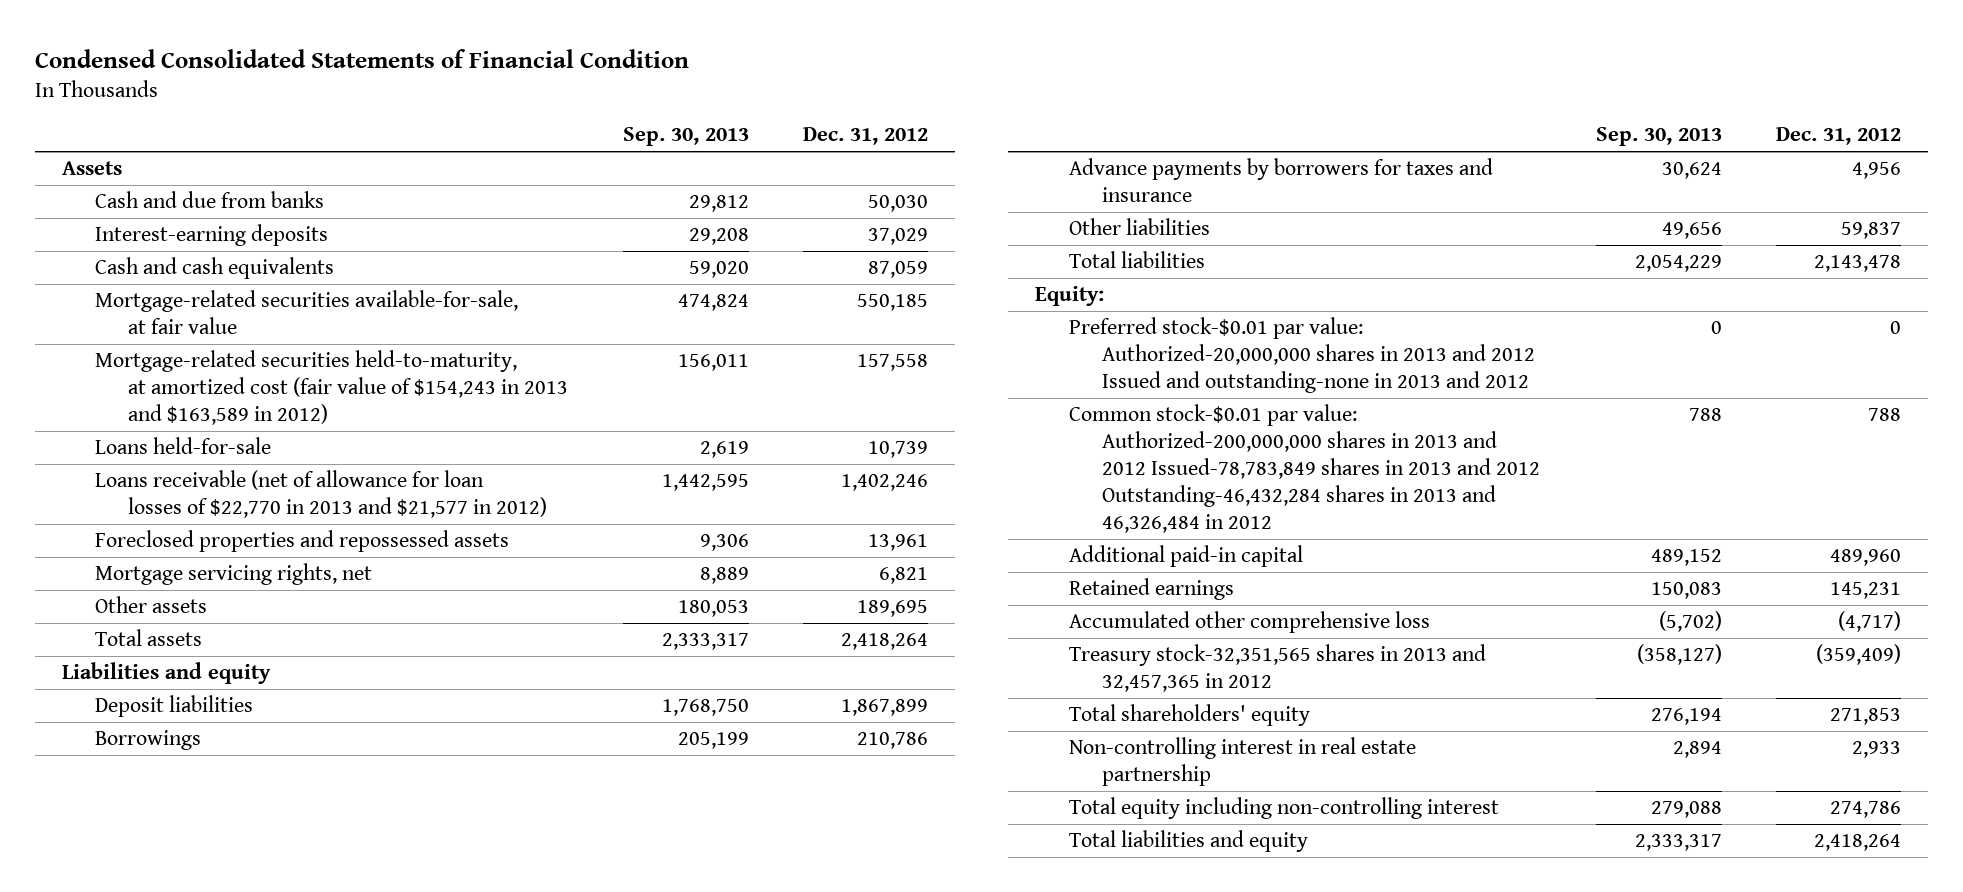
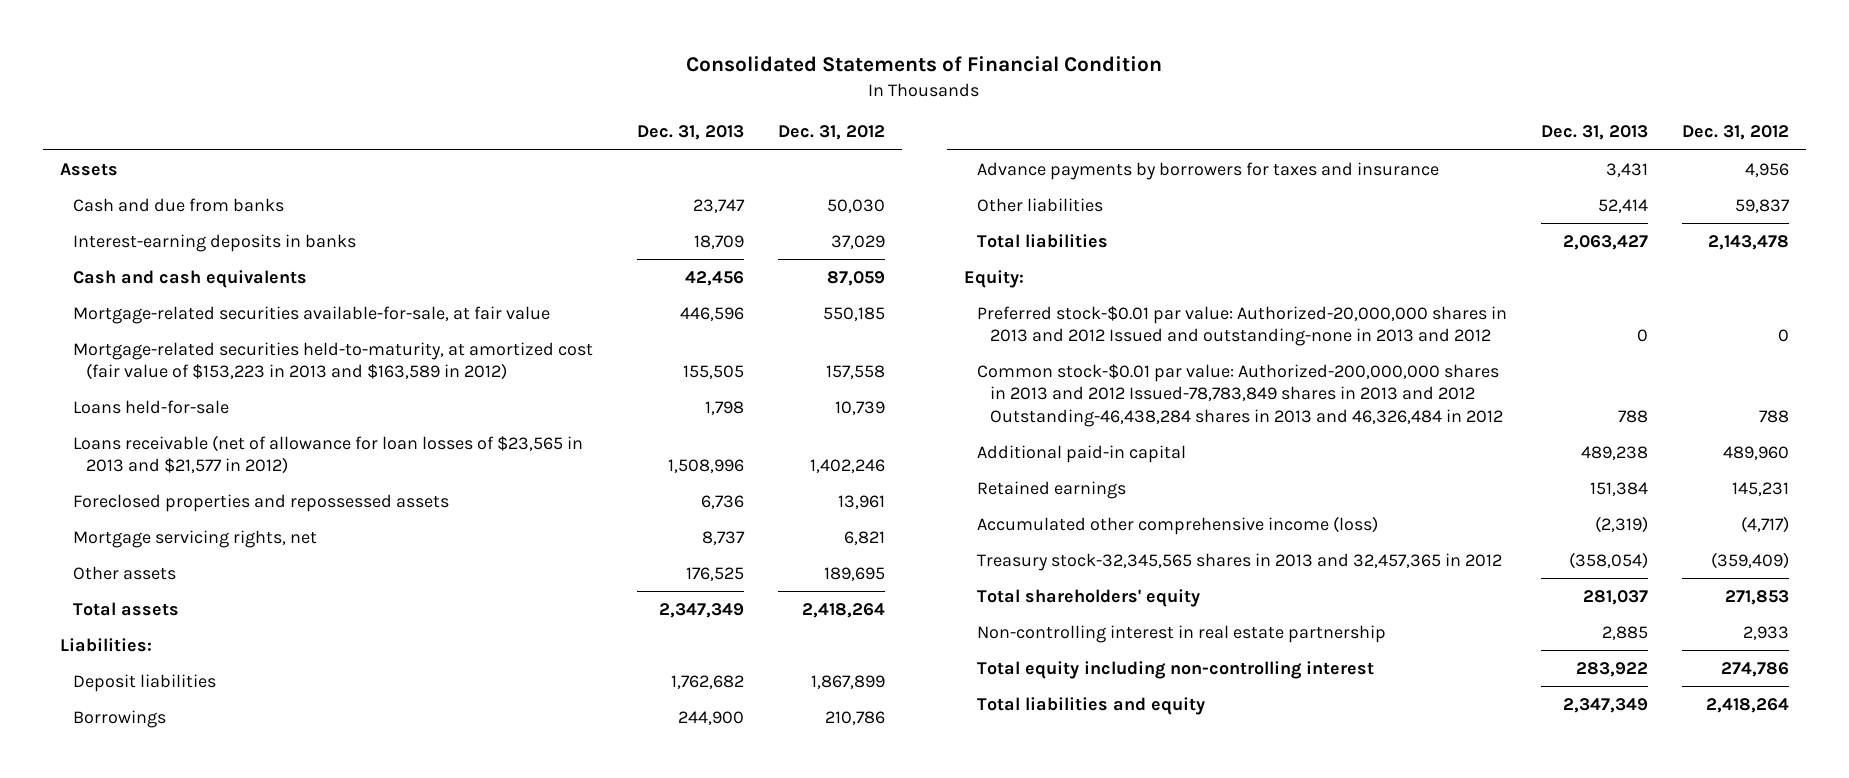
[34,49,689,69] Condensed Consolidated Statements of Financial Condition -> [686,56,1163,73] Consolidated Statements of Financial Condition
[622,127,749,147] Sep. 30, 2013 -> none
none -> [636,125,744,141] Dec. 31, 2013
[95,224,329,247] Interest-earning deposits -> [72,233,356,252] Interest-earning deposits in banks
[95,350,569,426] Mortgage-related securities held-to-maturity, at amortized cost (fair value of $154,243 in 2013 and $163,589 in 2012) -> [72,341,593,381] Mortgage-related securities held-to-maturity, at amortized cost (fair value of $153,223 in 2013 and $163,589 in 2012)
[95,470,548,519] Loans receivable (net of allowance for loan losses of $22,770 in 2013 and $21,577 in 2012) -> [72,434,583,475] Loans receivable (net of allowance for loan losses of $23,565 in 2013 and $21,577 in 2012)
[62,662,272,685] Liabilities and equity -> none
none -> [59,637,152,652] Liabilities:
[1068,404,1540,533] Common stock-$0.01 par value: Authorized-200,000,000 shares in 2013 and 2012 Issued-78,783,849 shares in 2013 and 2012 Outstanding-46,432,284 shares in 2013 and 46,326,484 in 2012 -> [977,363,1504,427] Common stock-$0.01 par value: Authorized-200,000,000 shares in 2013 and 2012 Issued-78,783,849 shares in 2013 and 2012 Outstanding-46,438,284 shares in 2013 and 46,326,484 in 2012
[1068,611,1430,634] Accumulated other comprehensive loss -> [977,515,1379,535] Accumulated other comprehensive income (loss)
[1068,644,1486,693] Treasury stock-32,351,565 shares in 2013 and 32,457,365 in 2012 -> [977,552,1503,571] Treasury stock-32,345,565 shares in 2013 and 32,457,365 in 2012

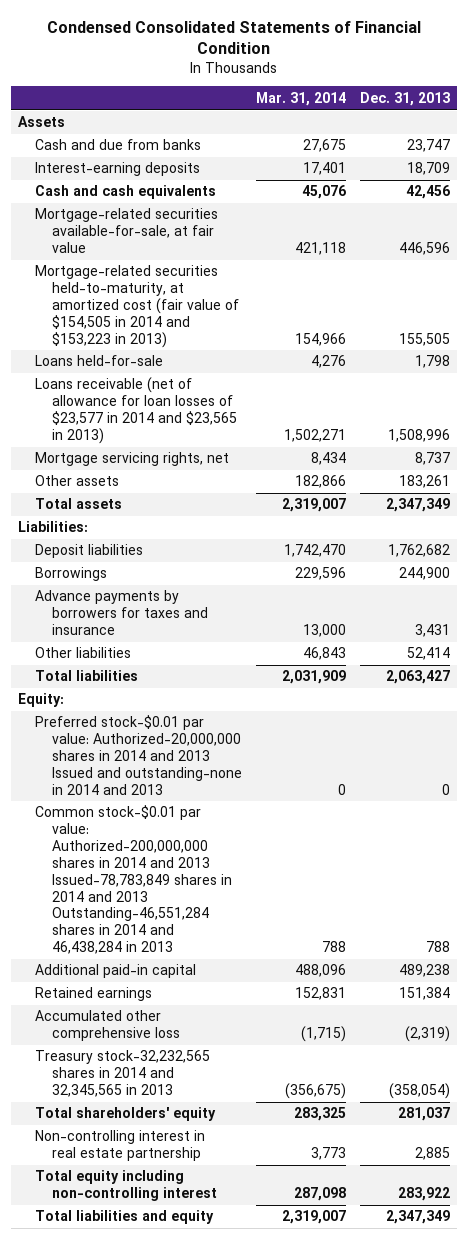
[686,56,1163,73] Consolidated Statements of Financial Condition -> [47,20,422,55] Condensed Consolidated Statements of Financial Condition
[777,125,885,141] Dec. 31, 2012 -> none
none -> [256,91,347,106] Mar. 31, 2014
[72,233,356,252] Interest-earning deposits in banks -> [35,162,201,177] Interest-earning deposits
[72,341,593,381] Mortgage-related securities held-to-maturity, at amortized cost (fair value of $153,223 in 2013 and $163,589 in 2012) -> [35,265,239,348] Mortgage-related securities held-to-maturity, at amortized cost (fair value of $154,505 in 2014 and $153,223 in 2013)
[72,493,449,512] Foreclosed properties and repossessed assets -> none
[72,434,583,475] Loans receivable (net of allowance for loan losses of $23,565 in 2013 and $21,577 in 2012) -> [35,377,237,444] Loans receivable (net of allowance for loan losses of $23,577 in 2014 and $23,565 in 2013)
[685,566,744,581] 176,525 -> [399,475,451,489] 183,261
[977,305,1508,347] Preferred stock-$0.01 par value: Authorized-20,000,000 shares in 2013 and 2012 Issued and outstanding-none in 2013 and 2012 -> [35,715,242,795] Preferred stock-$0.01 par value: Authorized-20,000,000 shares in 2014 and 2013 Issued and outstanding-none in 2014 and 2013
[977,363,1504,427] Common stock-$0.01 par value: Authorized-200,000,000 shares in 2013 and 2012 Issued-78,783,849 shares in 2013 and 2012 Outstanding-46,438,284 shares in 2013 and 46,326,484 in 2012 -> [35,805,232,955] Common stock-$0.01 par value: Authorized-200,000,000 shares in 2014 and 2013 Issued-78,783,849 shares in 2014 and 2013 Outstanding-46,551,284 shares in 2014 and 46,438,284 in 2013
[977,515,1379,535] Accumulated other comprehensive income (loss) -> [35,1010,180,1042] Accumulated other comprehensive loss
[977,552,1503,571] Treasury stock-32,345,565 shares in 2013 and 32,457,365 in 2012 -> [35,1050,211,1098] Treasury stock-32,232,565 shares in 2014 and 32,345,565 in 2013

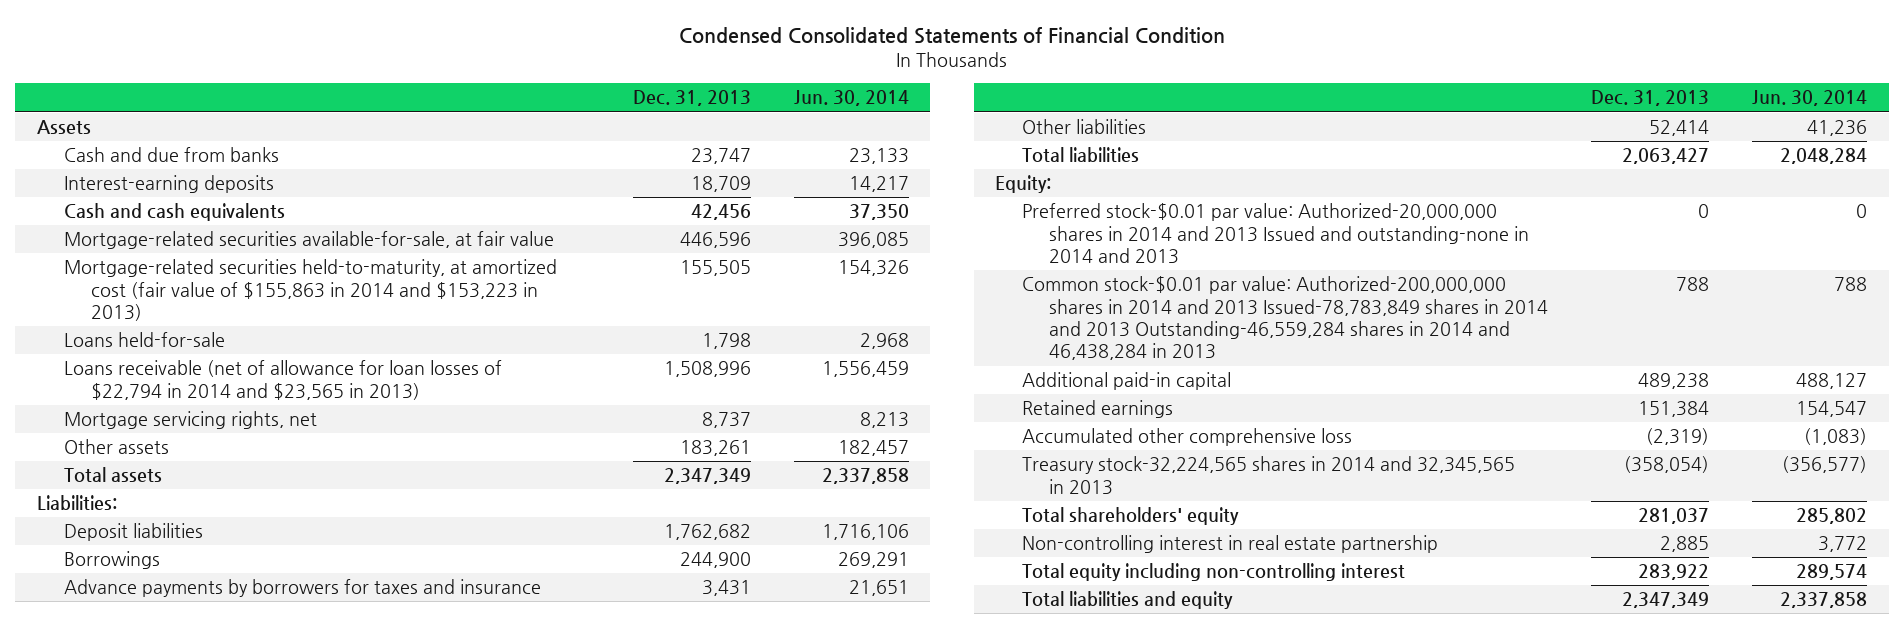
[256,91,347,106] Mar. 31, 2014 -> none
none -> [793,90,909,107] Jun. 30, 2014
[35,265,239,348] Mortgage-related securities held-to-maturity, at amortized cost (fair value of $154,505 in 2014 and $153,223 in 2013) -> [63,259,557,322] Mortgage-related securities held-to-maturity, at amortized cost (fair value of $155,863 in 2014 and $153,223 in 2013)
[35,377,237,444] Loans receivable (net of allowance for loan losses of $23,577 in 2014 and $23,565 in 2013) -> [63,360,502,400] Loans receivable (net of allowance for loan losses of $22,794 in 2014 and $23,565 in 2013)
[35,805,232,955] Common stock-$0.01 par value: Authorized-200,000,000 shares in 2014 and 2013 Issued-78,783,849 shares in 2014 and 2013 Outstanding-46,551,284 shares in 2014 and 46,438,284 in 2013 -> [1022,276,1549,361] Common stock-$0.01 par value: Authorized-200,000,000 shares in 2014 and 2013 Issued-78,783,849 shares in 2014 and 2013 Outstanding-46,559,284 shares in 2014 and 46,438,284 in 2013
[35,1050,211,1098] Treasury stock-32,232,565 shares in 2014 and 32,345,565 in 2013 -> [1022,456,1516,495] Treasury stock-32,224,565 shares in 2014 and 32,345,565 in 2013

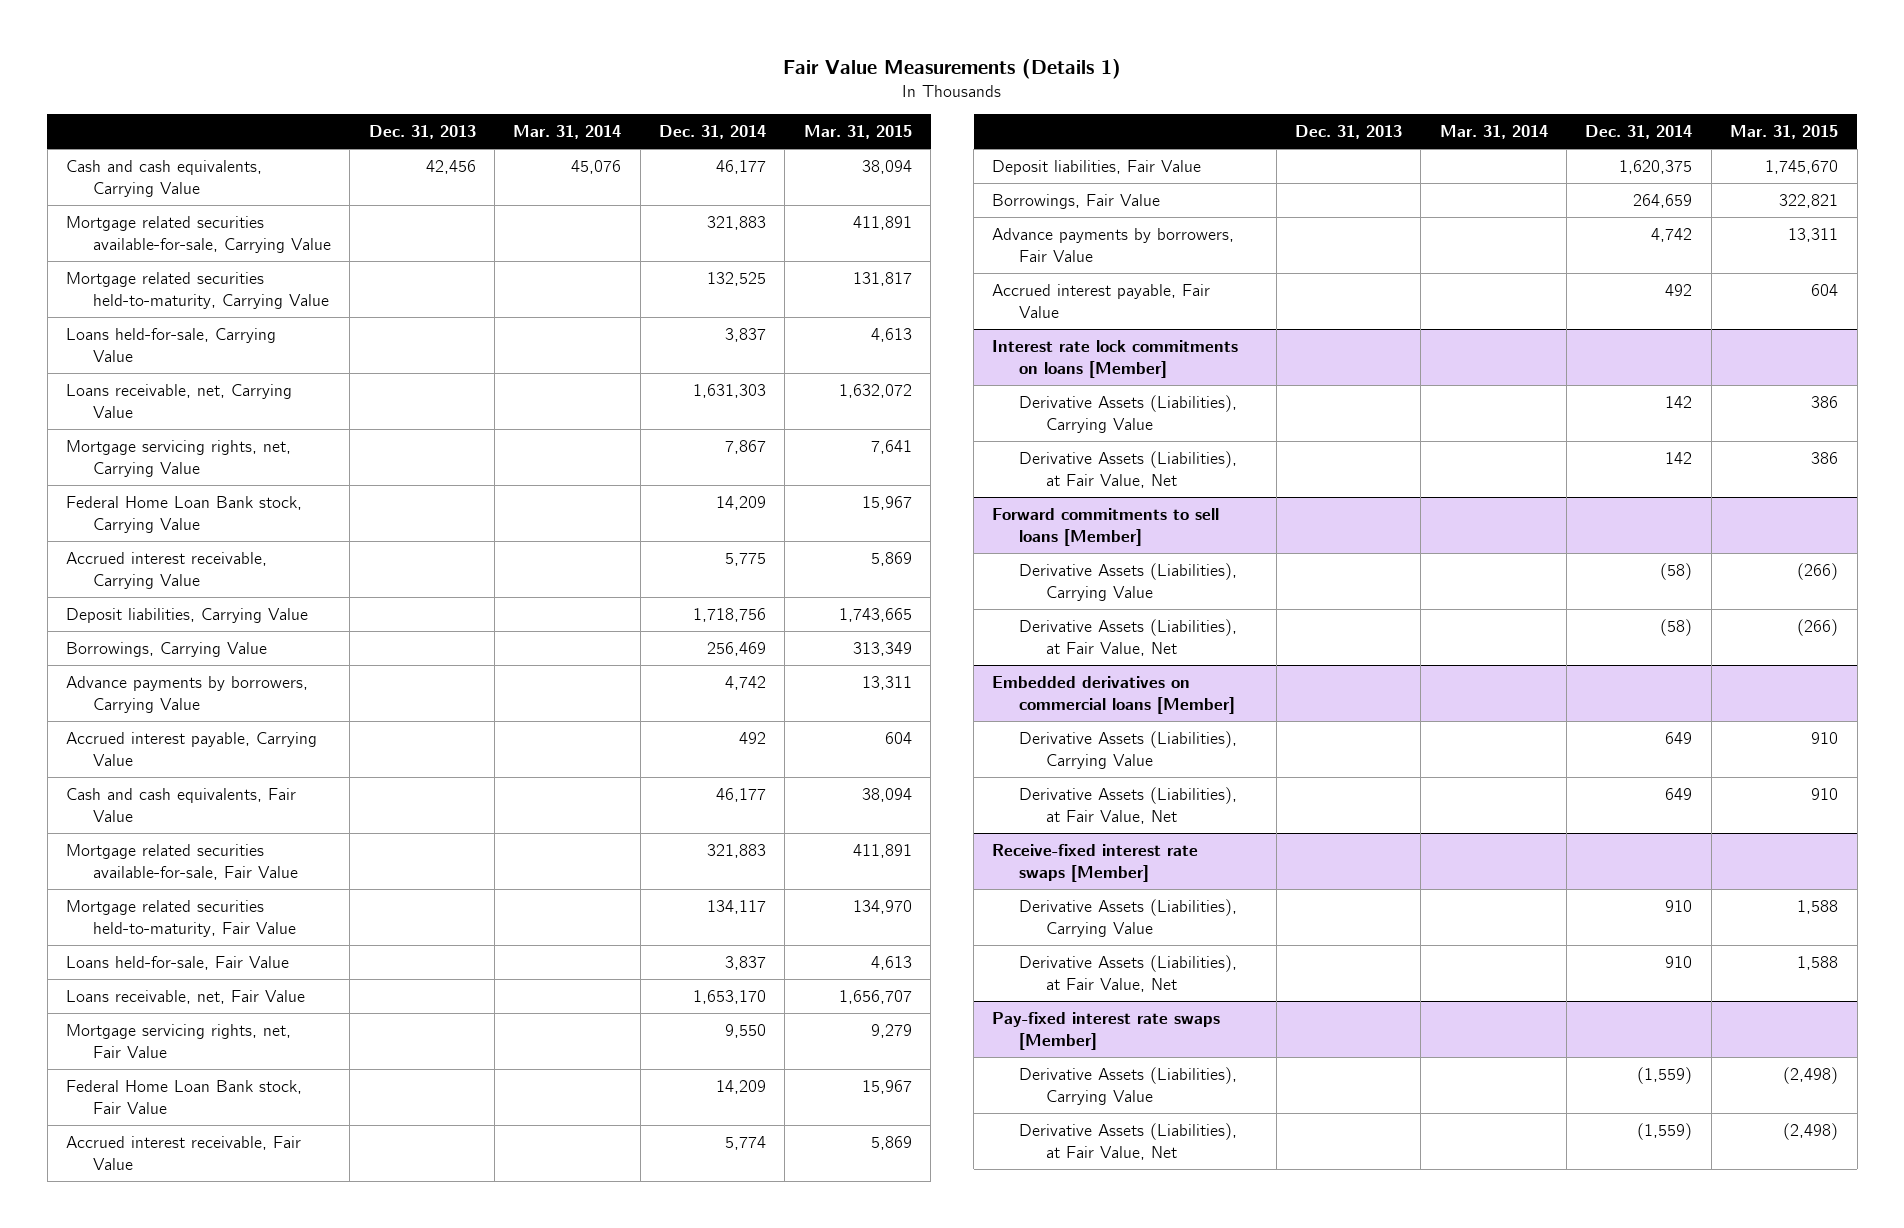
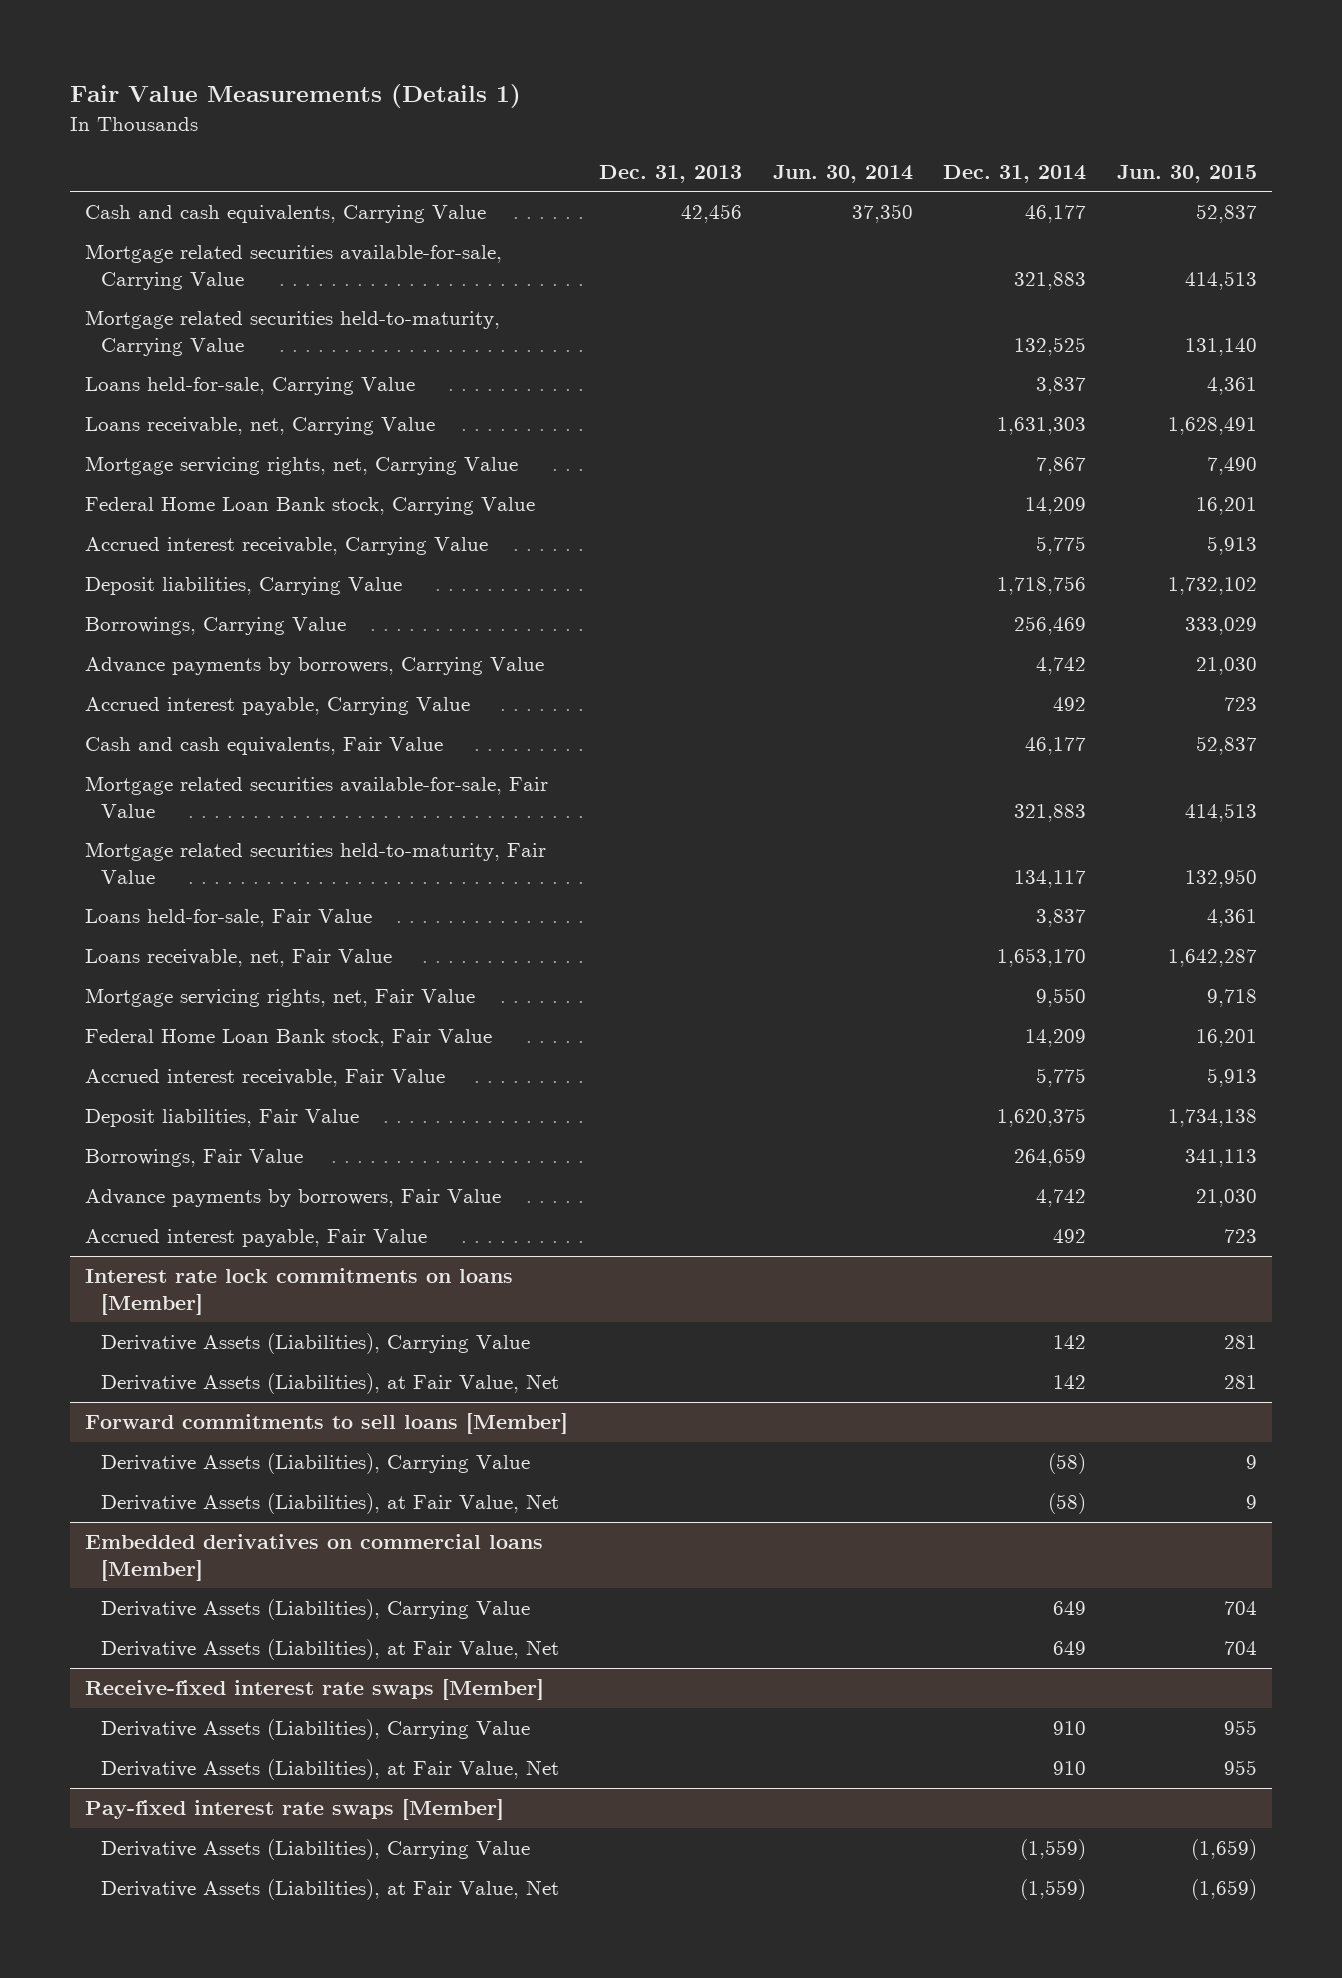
[513,125,622,140] Mar. 31, 2014 -> none
[803,125,912,140] Mar. 31, 2015 -> none
none -> [772,164,913,183] Jun. 30, 2014
none -> [1117,164,1258,183] Jun. 30, 2015
[725,1135,767,1150] 5,774 -> [1036,1068,1087,1088] 5,775

